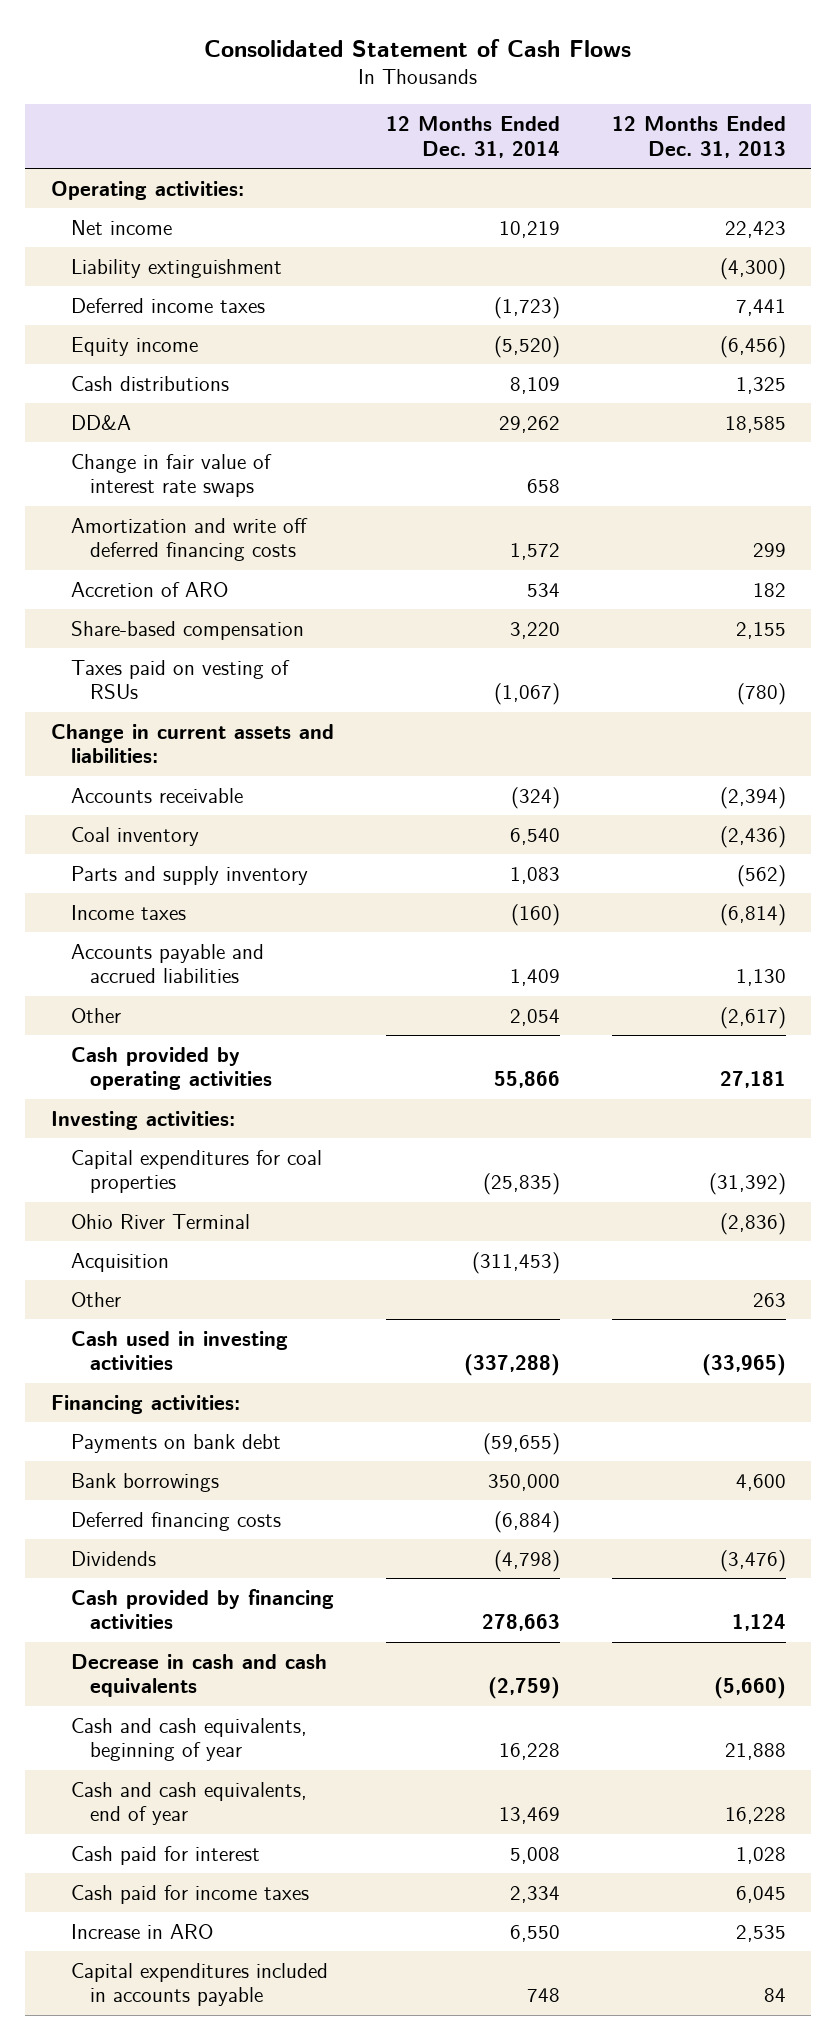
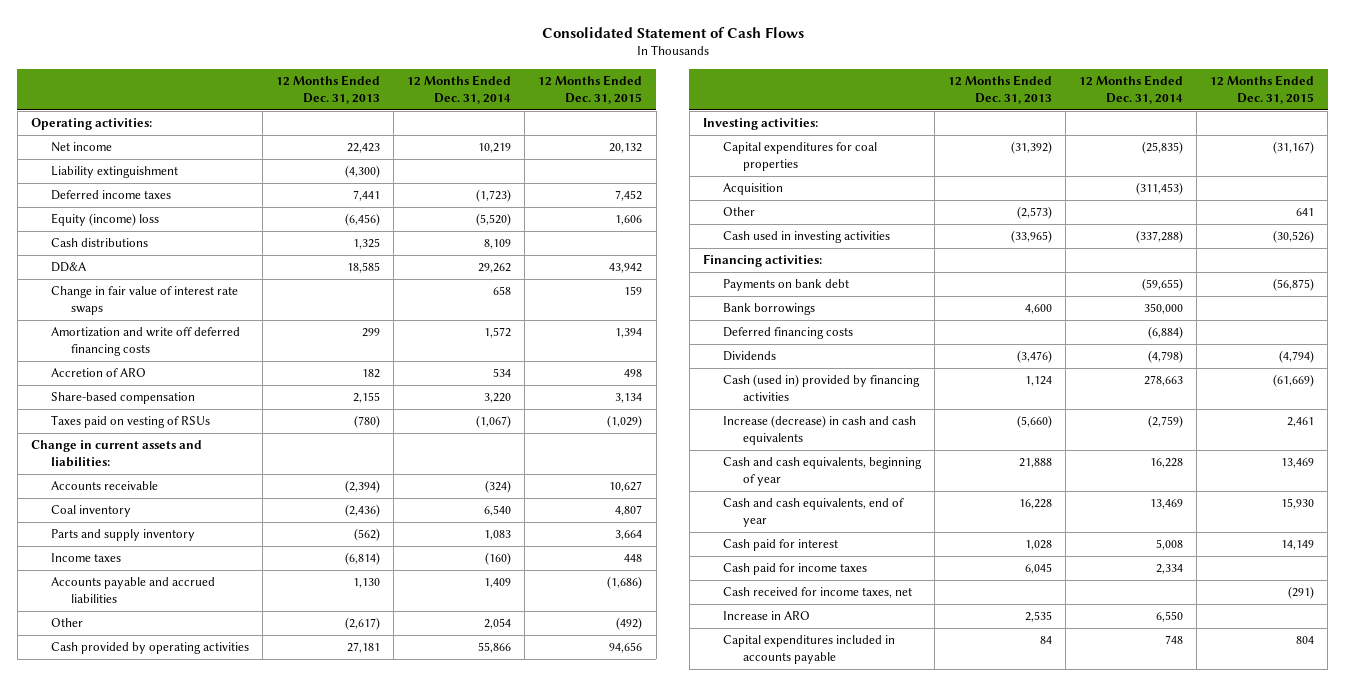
none -> [538,75,643,104] 12 Months Ended Dec. 31, 2015
[70,336,198,356] Equity income -> [50,213,159,227] Equity (income) loss
[70,1213,250,1229] Ohio River Terminal -> none
[752,1292,786,1307] 263 -> [1016,206,1052,220] (2,573)
[70,1588,334,1630] Cash provided by financing activities -> [722,374,920,402] Cash (used in) provided by financing activities
[70,1653,327,1698] Decrease in cash and cash equivalents -> [722,415,916,446] Increase (decrease) in cash and cash equivalents
none -> [722,587,912,599] Cash received for income taxes, net

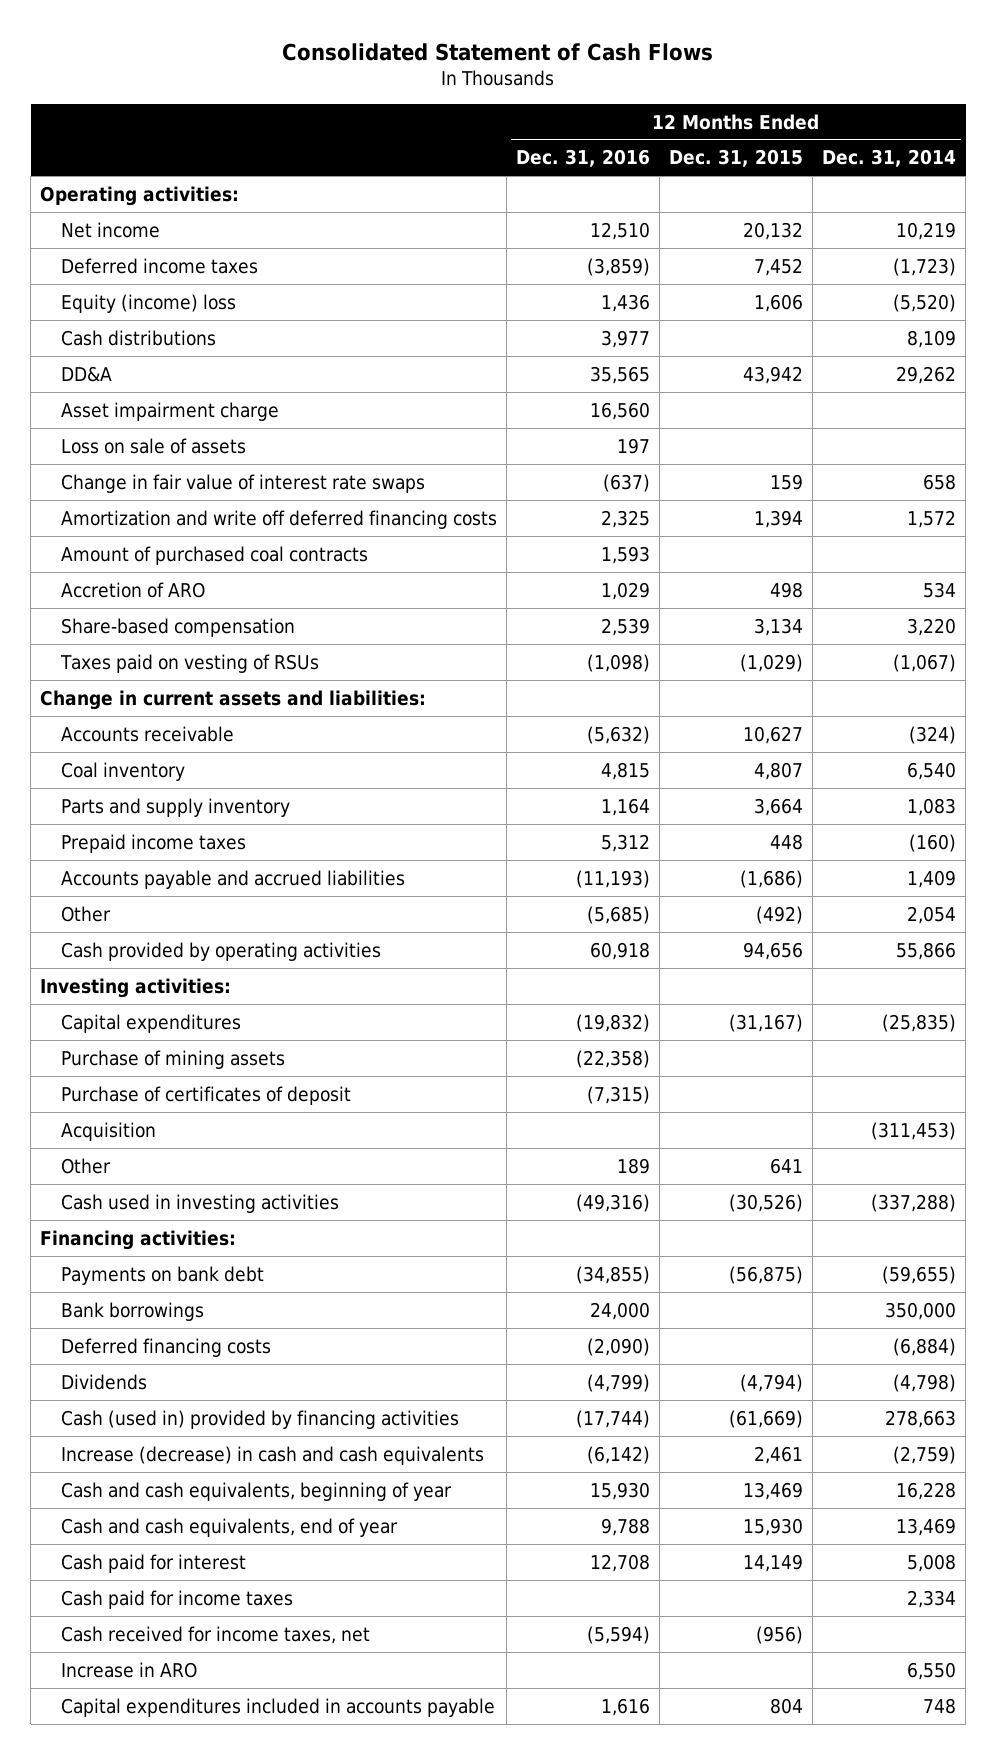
[276,75,381,104] 12 Months Ended Dec. 31, 2013 -> none
none -> [515,149,650,168] Dec. 31, 2016
[50,166,178,179] Liability extinguishment -> none
none -> [60,401,279,421] Asset impairment charge
none -> [60,437,246,454] Loss on sale of assets
none -> [60,545,368,565] Amount of purchased coal contracts
[50,553,121,563] Income taxes -> [60,833,246,853] Prepaid income taxes
[722,142,877,172] Capital expenditures for coal properties -> [60,1013,241,1033] Capital expenditures
none -> [60,1049,285,1069] Purchase of mining assets
none -> [60,1085,351,1105] Purchase of certificates of deposit
[1288,586,1315,600] (291) -> [756,1625,804,1644] (956)

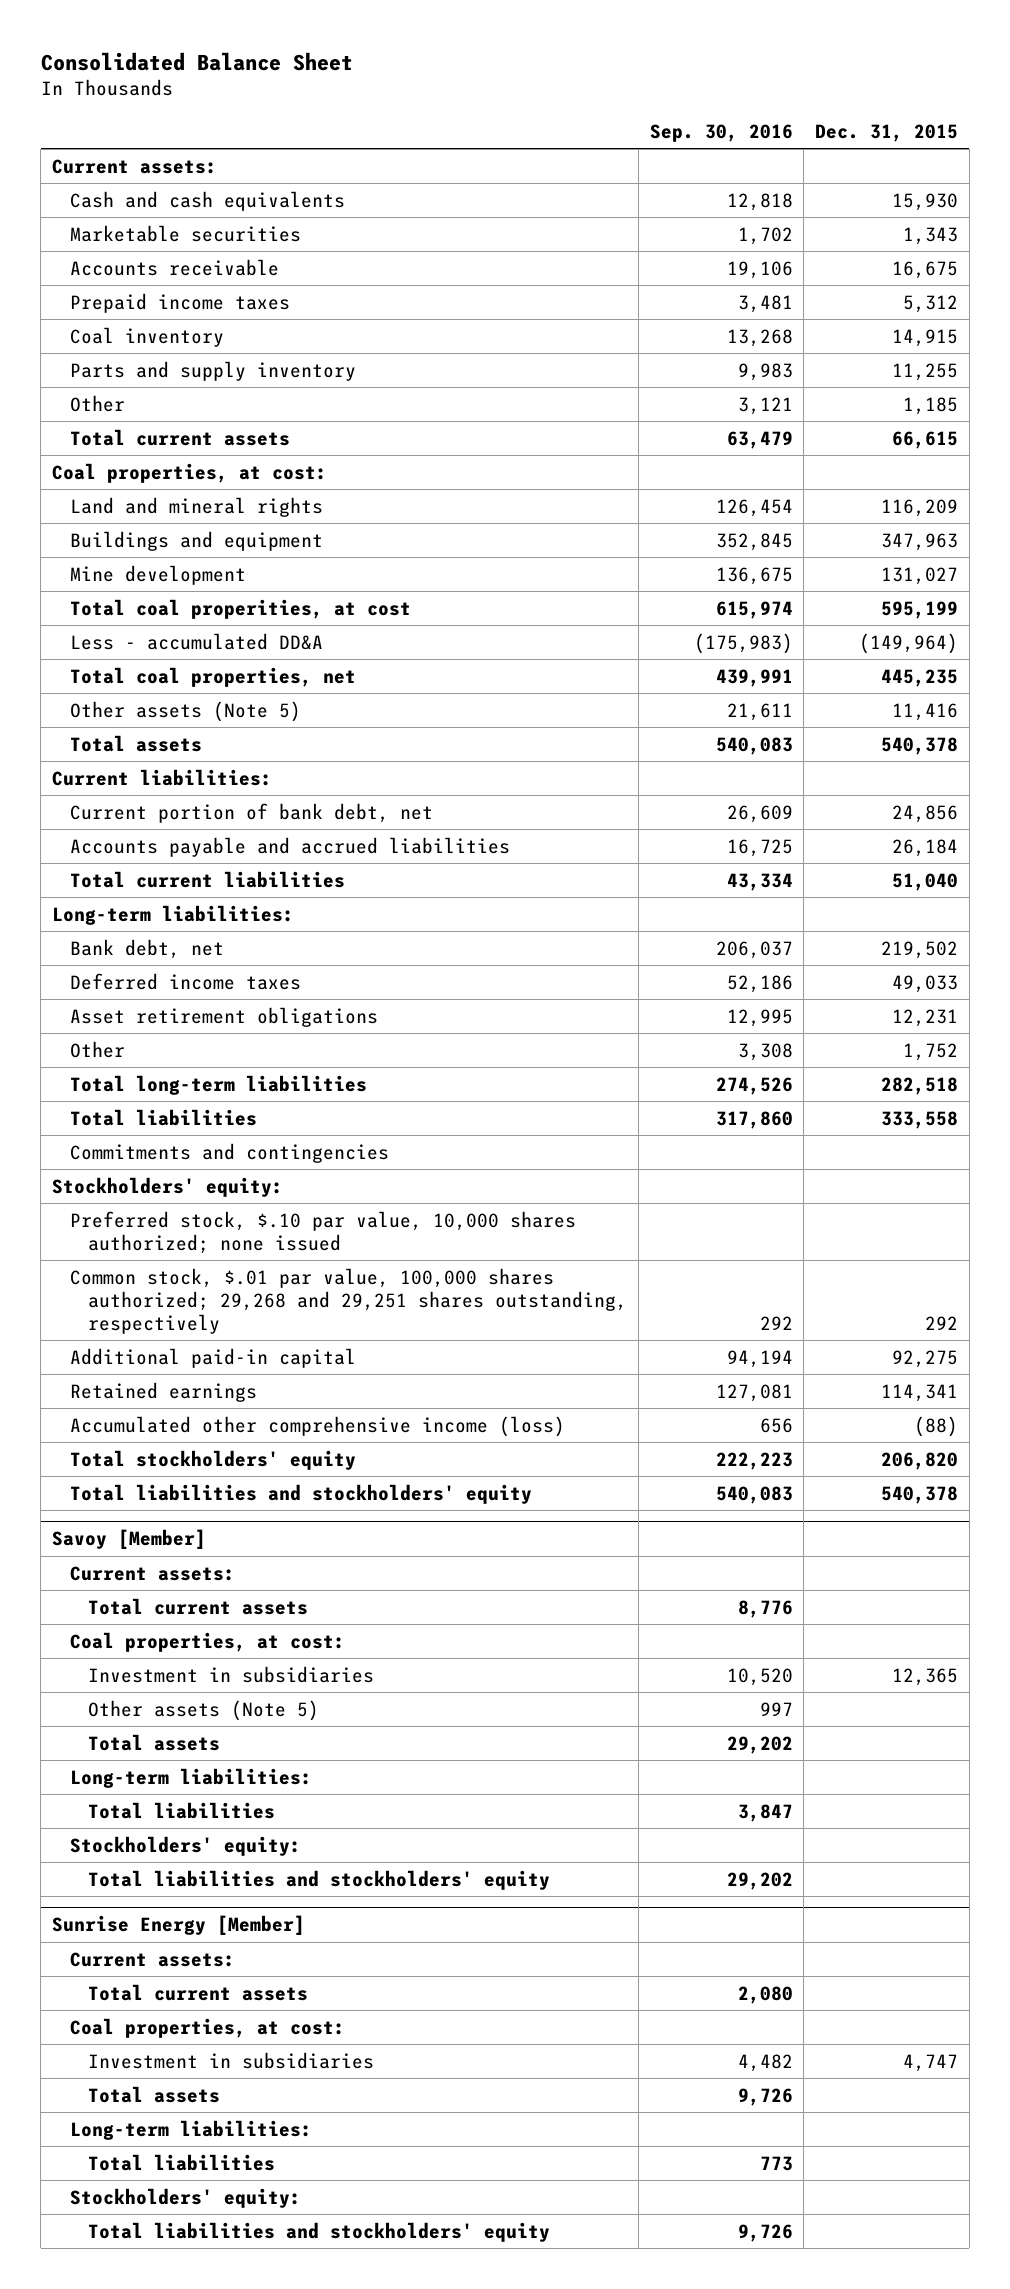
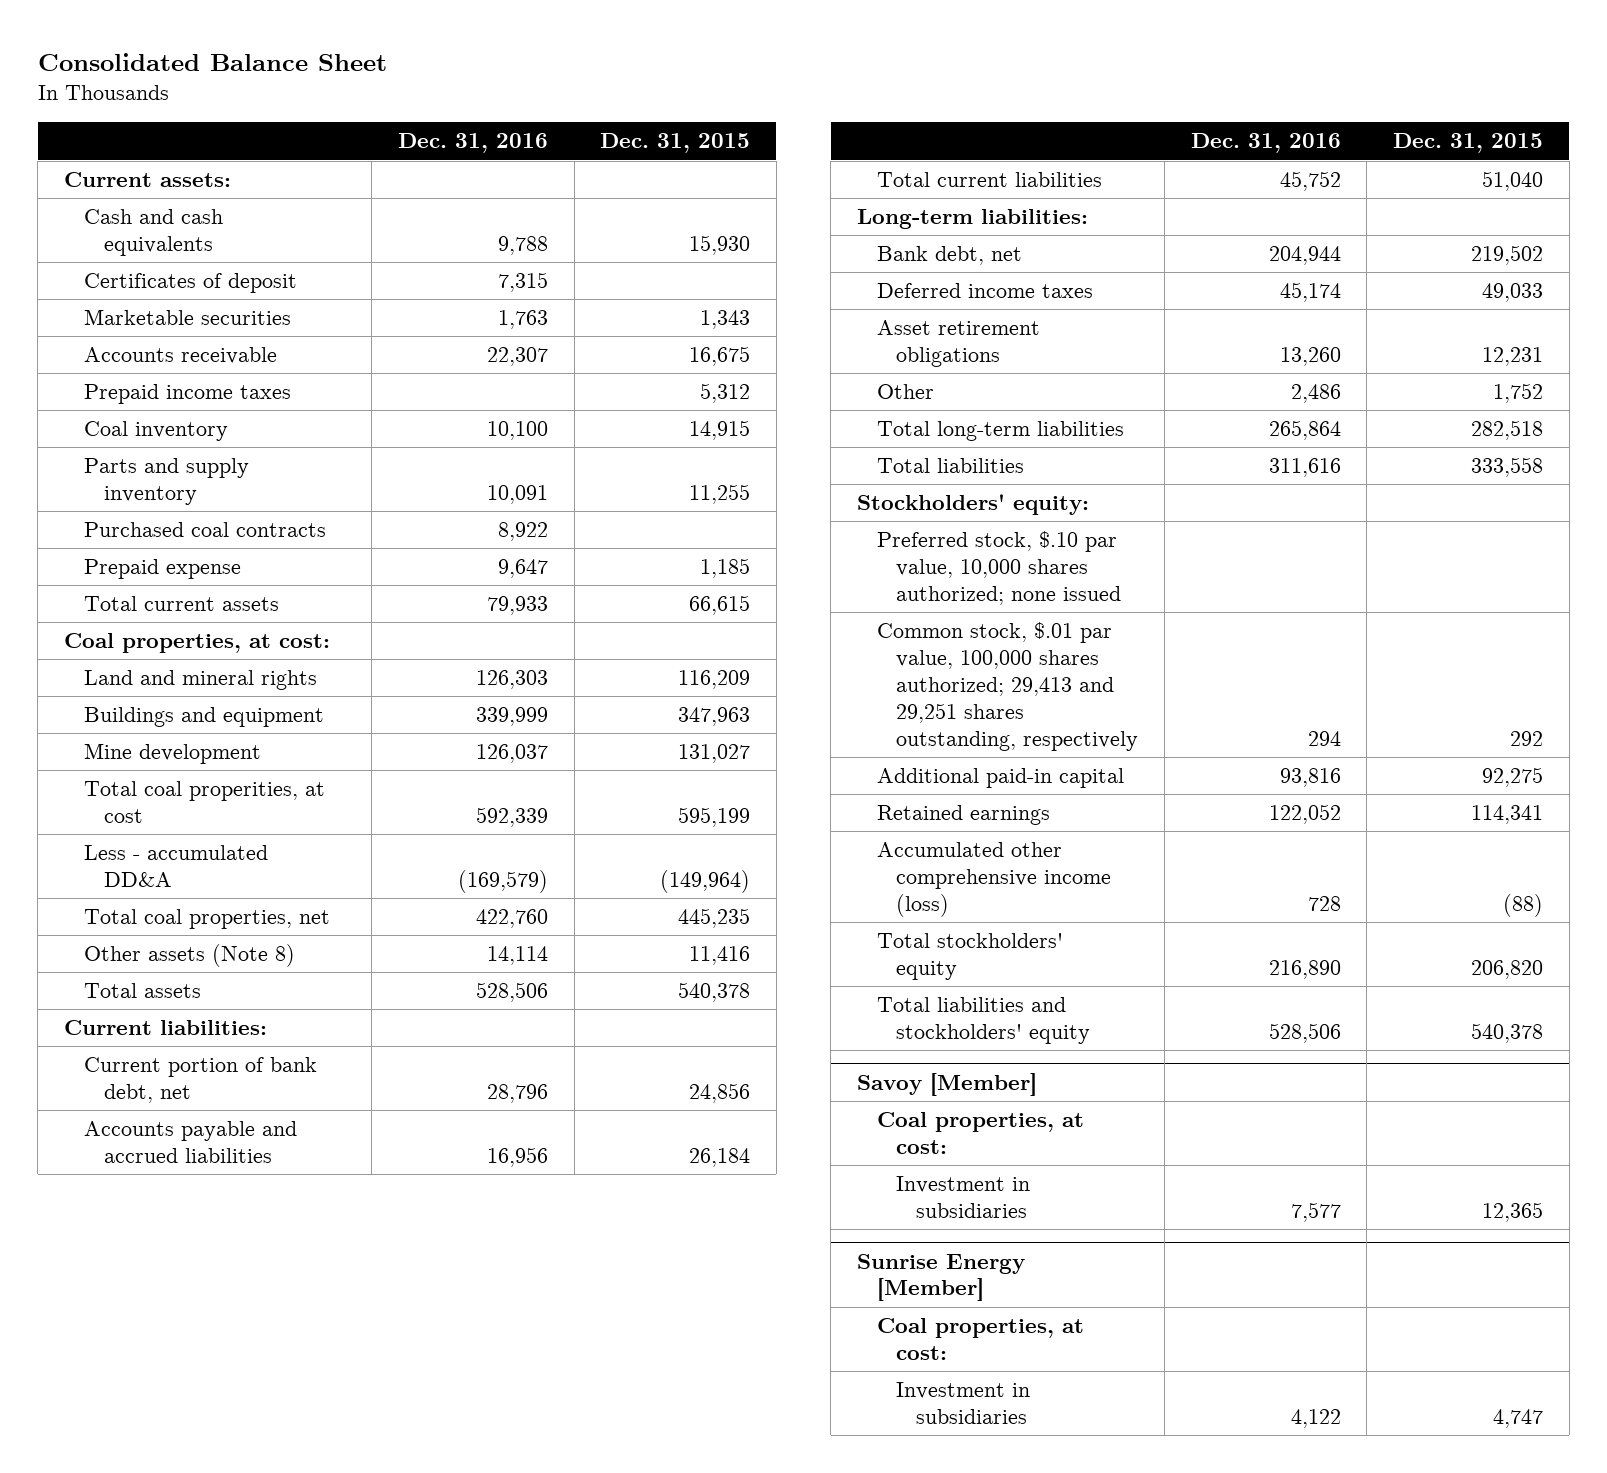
[649,123,793,142] Sep. 30, 2016 -> none
none -> [397,133,548,154] Dec. 31, 2016
none -> [83,273,297,294] Certificates of deposit
none -> [83,522,326,538] Purchased coal contracts
[70,394,126,412] Other -> [83,559,241,580] Prepaid expense
[70,700,302,722] Other assets (Note 5) -> [83,944,295,968] Other assets (Note 8)
[70,1142,390,1163] Commitments and contingencies -> none
[70,1267,628,1334] Common stock, $.01 par value, 100,000 shares authorized; 29,268 and 29,251 shares outstanding, respectively -> [876,622,1139,751] Common stock, $.01 par value, 100,000 shares authorized; 29,413 and 29,251 shares outstanding, respectively
[70,1565,236,1581] Current assets: -> none
[88,1597,309,1615] Total current assets -> none
[88,1699,320,1721] Other assets (Note 5) -> none
[88,1733,221,1751] Total assets -> none
[70,1767,313,1788] Long-term liabilities: -> none
[88,1801,276,1819] Total liabilities -> none
[70,1835,302,1856] Stockholders' equity: -> none
[88,1869,551,1890] Total liabilities and stockholders' equity -> none
[70,1951,236,1967] Current assets: -> none
[88,1983,309,2001] Total current assets -> none
[88,2085,221,2103] Total assets -> none
[70,2119,313,2140] Long-term liabilities: -> none
[88,2153,276,2171] Total liabilities -> none
[70,2187,302,2208] Stockholders' equity: -> none
[88,2221,551,2242] Total liabilities and stockholders' equity -> none

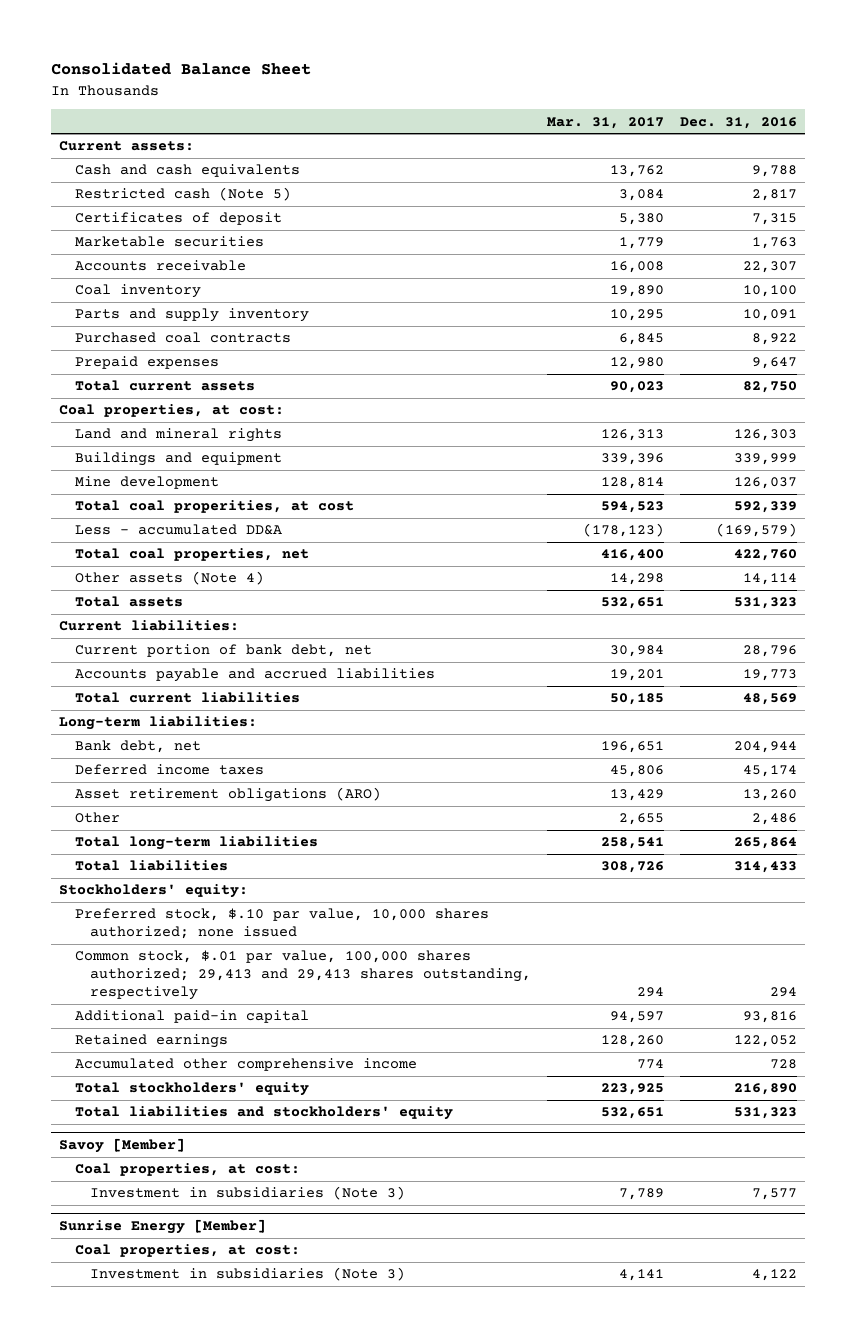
[600,133,751,154] Dec. 31, 2015 -> none
none -> [546,116,664,129] Mar. 31, 2017
none -> [74,187,291,202] Restricted cash (Note 5)
[83,384,291,405] Prepaid income taxes -> none
[83,559,241,580] Prepaid expense -> [74,356,219,370] Prepaid expenses
[486,596,548,616] 79,933 -> [742,381,797,394] 82,750
[83,944,295,968] Other assets (Note 8) -> [74,571,264,586] Other assets (Note 4)
[475,982,548,1003] 528,506 -> [733,597,797,610] 531,323
[486,1147,548,1168] 16,956 -> [742,669,797,682] 19,773
[1279,171,1341,192] 45,752 -> [742,693,797,706] 48,569
[876,320,1040,368] Asset retirement obligations -> [74,787,381,803] Asset retirement obligations (ARO)
[1268,458,1341,478] 311,616 -> [733,861,797,874] 314,433
[876,622,1139,751] Common stock, $.01 par value, 100,000 shares authorized; 29,413 and 29,251 shares outstanding, respectively -> [74,950,531,1000] Common stock, $.01 par value, 100,000 shares authorized; 29,413 and 29,413 shares outstanding, respectively
[876,842,1112,917] Accumulated other comprehensive income (loss) -> [74,1058,417,1072] Accumulated other comprehensive income
[1268,1023,1341,1044] 528,506 -> [733,1107,797,1120] 531,323
[896,1176,1031,1219] Investment in subsidiaries -> [89,1186,405,1201] Investment in subsidiaries (Note 3)
[896,1382,1031,1425] Investment in subsidiaries -> [89,1267,405,1282] Investment in subsidiaries (Note 3)

